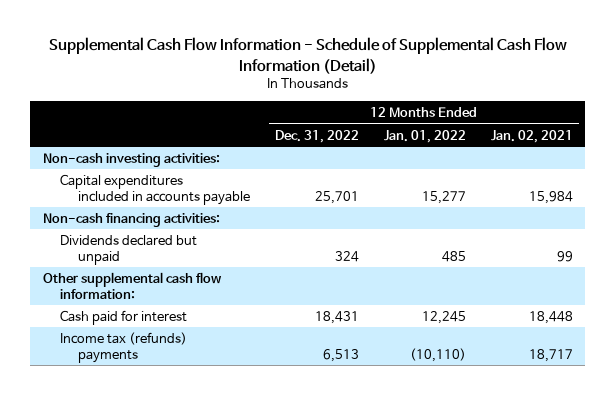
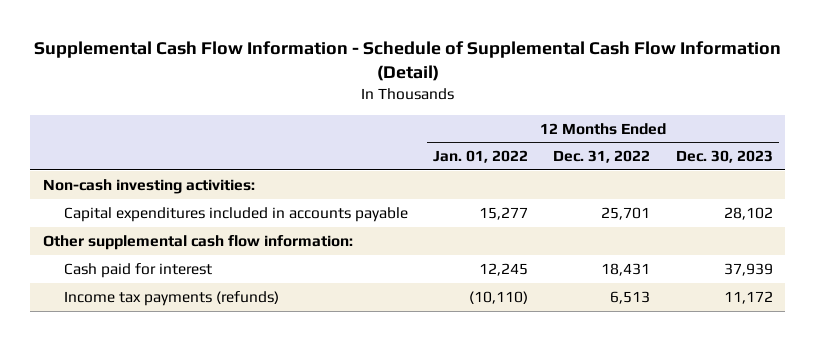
[490,129,573,143] Jan. 02, 2021 -> none
none -> [675,150,773,164] Dec. 30, 2023
[42,212,220,227] Non-cash financing activities: -> none
[60,234,198,265] Dividends declared but unpaid -> none
[60,331,188,363] Income tax (refunds) payments -> [63,290,279,306] Income tax payments (refunds)

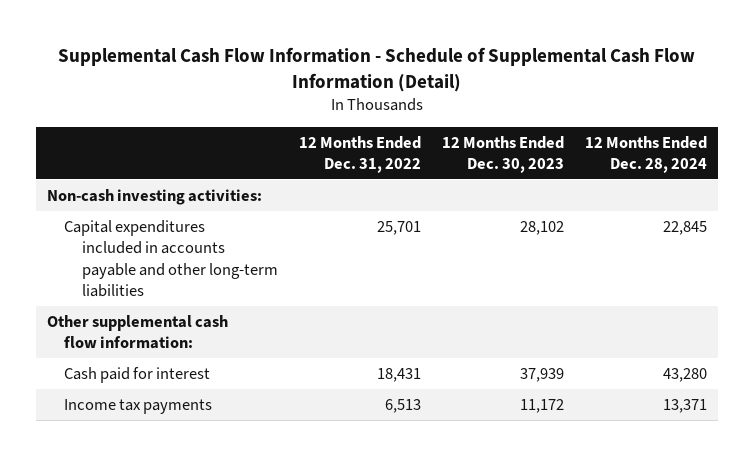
[432,150,528,164] Jan. 01, 2022 -> none
none -> [585,135,708,173] 12 Months Ended Dec. 28, 2024
[63,206,408,222] Capital expenditures included in accounts payable -> [64,219,279,298] Capital expenditures included in accounts payable and other long-term liabilities
[63,290,279,306] Income tax payments (refunds) -> [64,398,213,414] Income tax payments

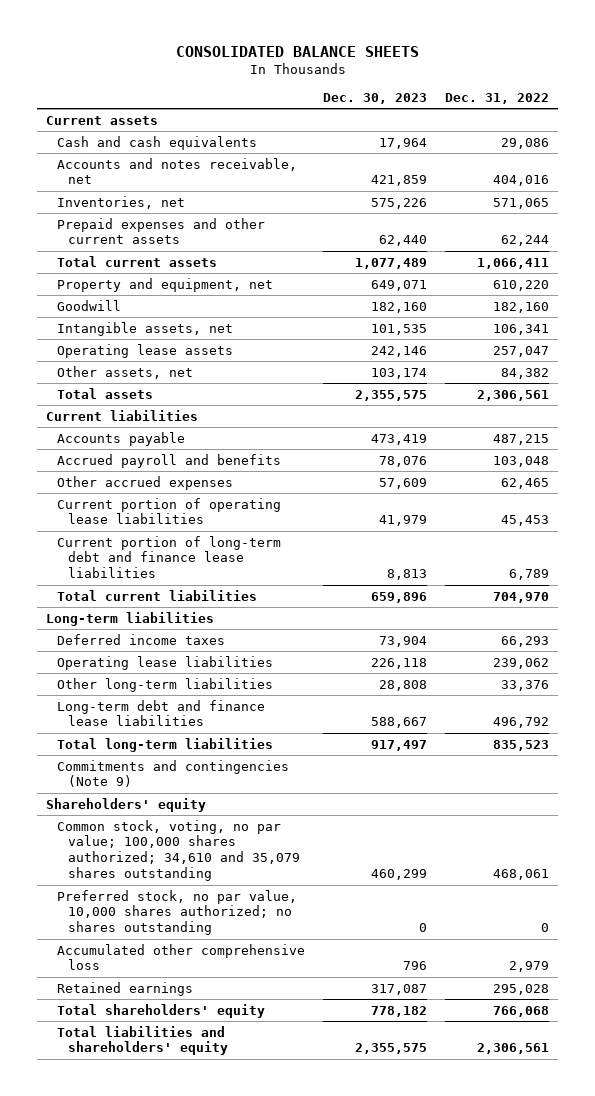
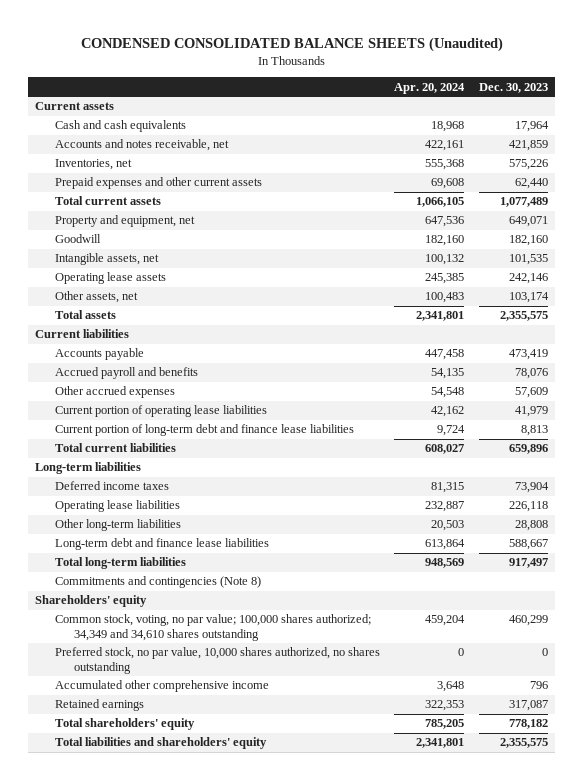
[175,45,419,57] CONSOLIDATED BALANCE SHEETS -> [80,36,503,52] CONDENSED CONSOLIDATED BALANCE SHEETS (Unaudited)
[444,92,549,104] Dec. 31, 2022 -> none
none -> [394,82,466,94] Apr. 20, 2024
[57,759,290,788] Commitments and contingencies (Note 9) -> [54,576,261,589] Commitments and contingencies (Note 8)
[57,819,301,881] Common stock, voting, no par value; 100,000 shares authorized; 34,610 and 35,079 shares outstanding -> [54,614,371,642] Common stock, voting, no par value; 100,000 shares authorized; 34,349 and 34,610 shares outstanding
[57,889,298,936] Preferred stock, no par value, 10,000 shares authorized; no shares outstanding -> [54,647,380,675] Preferred stock, no par value, 10,000 shares authorized, no shares outstanding
[57,943,306,971] Accumulated other comprehensive loss -> [54,680,269,693] Accumulated other comprehensive income

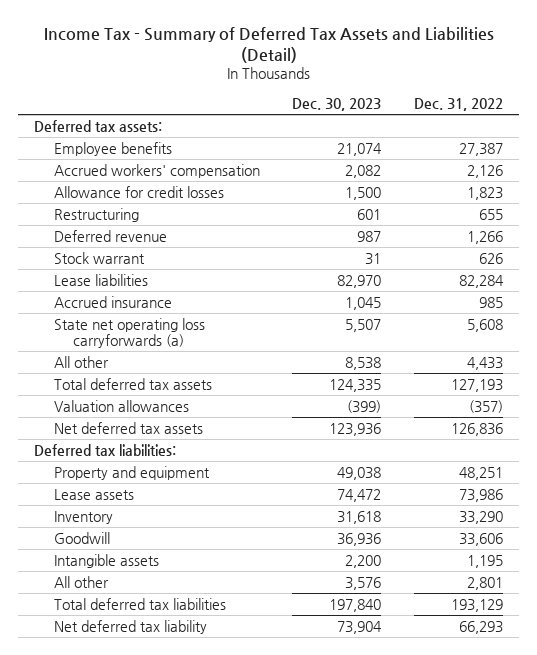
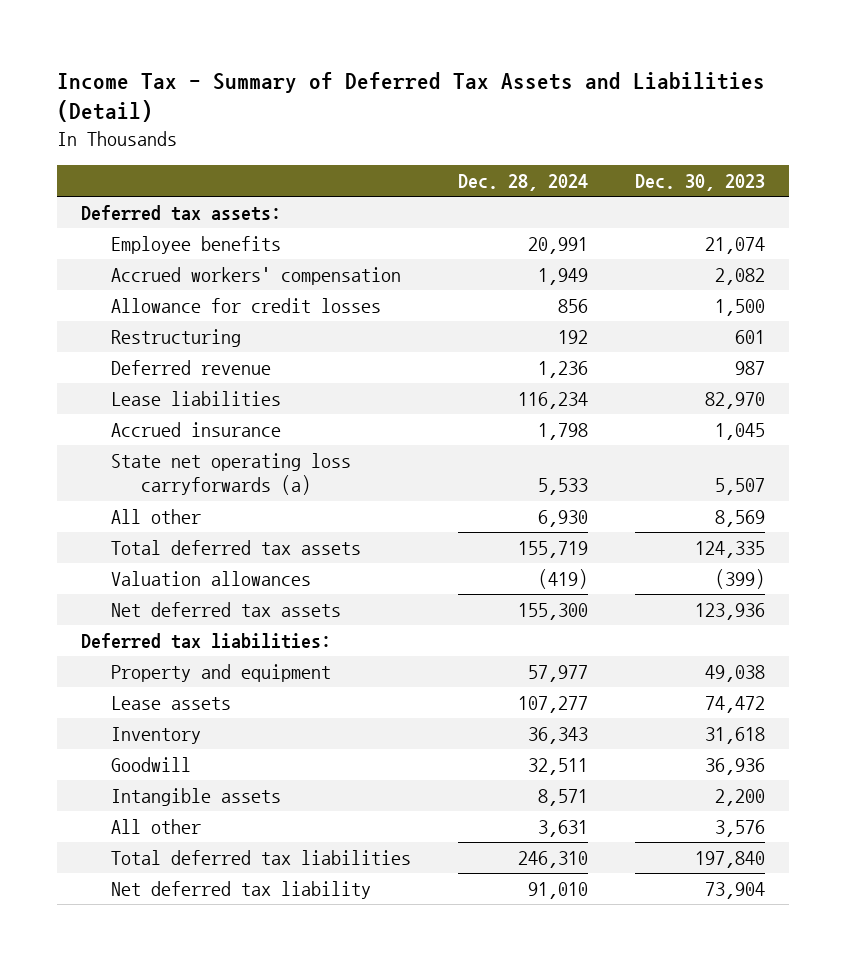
[413,97,503,111] Dec. 31, 2022 -> none
none -> [458,173,589,191] Dec. 28, 2024
[53,251,145,264] Stock warrant -> none
[345,356,382,370] 8,538 -> [715,509,766,527] 8,569

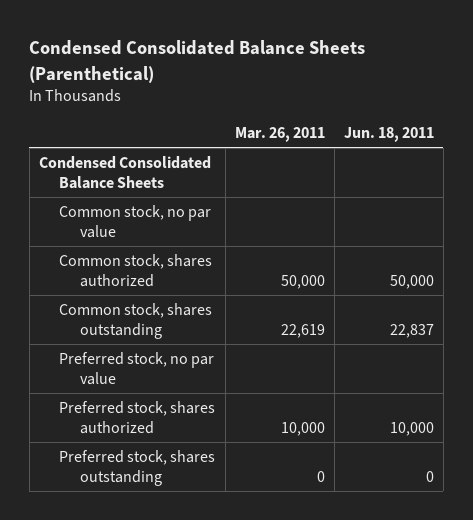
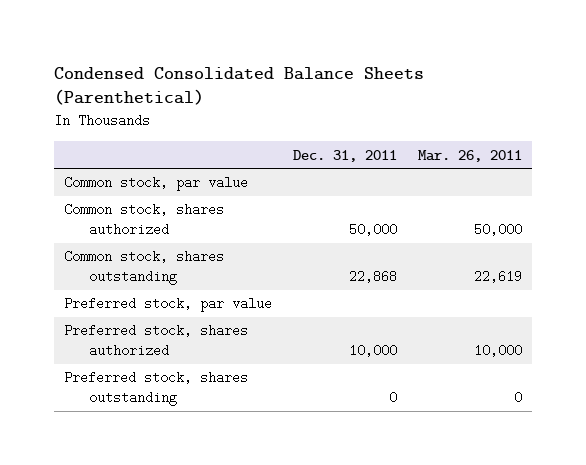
[343,126,434,142] Jun. 18, 2011 -> none
none -> [292,149,397,162] Dec. 31, 2011
[38,156,211,189] Condensed Consolidated Balance Sheets -> none
[59,205,212,238] Common stock, no par value -> [64,176,249,192] Common stock, par value
[59,352,215,385] Preferred stock, no par value -> [64,297,273,313] Preferred stock, par value

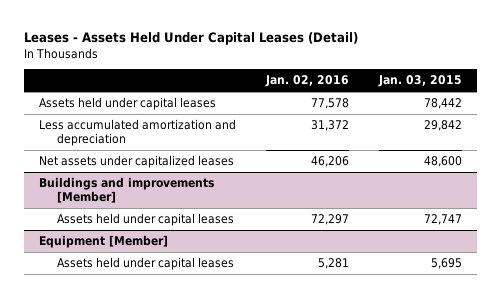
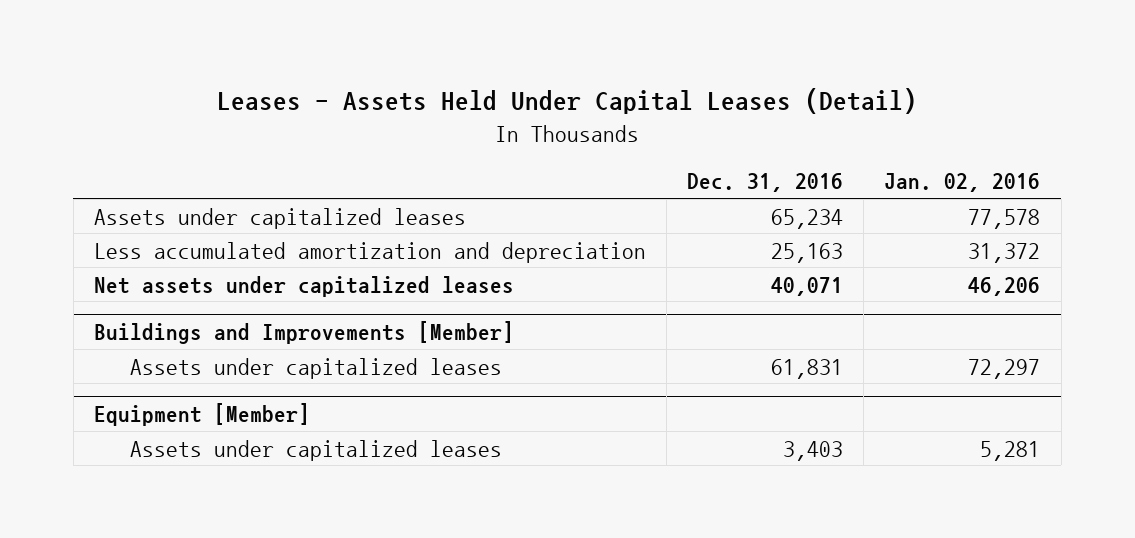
[378,75,463,88] Jan. 03, 2015 -> none
none -> [687,173,844,193] Dec. 31, 2016
[39,97,217,111] Assets held under capital leases -> [94,207,467,229] Assets under capitalized leases
[39,177,215,203] Buildings and improvements [Member] -> [94,321,515,345] Buildings and Improvements [Member]
[56,213,234,227] Assets held under capital leases -> [129,357,502,379] Assets under capitalized leases
[56,257,234,271] Assets held under capital leases -> [129,439,502,461] Assets under capitalized leases

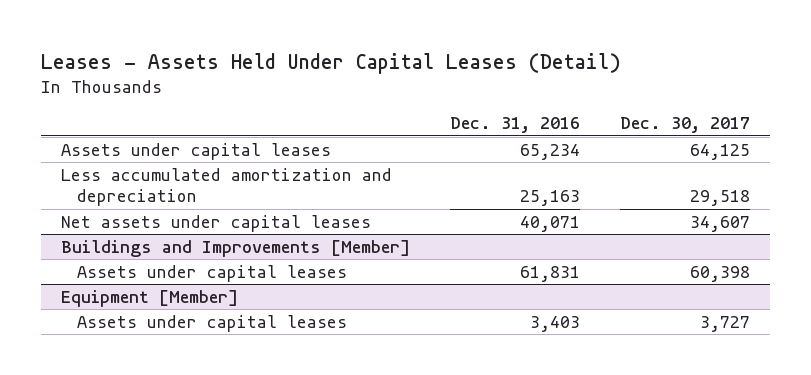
[884,173,1041,193] Jan. 02, 2016 -> none
none -> [619,117,750,134] Dec. 30, 2017
[94,207,467,229] Assets under capitalized leases -> [60,142,331,160] Assets under capital leases
[94,275,515,297] Net assets under capitalized leases -> [60,214,371,232] Net assets under capital leases
[129,357,502,379] Assets under capitalized leases -> [76,264,347,282] Assets under capital leases
[129,439,502,461] Assets under capitalized leases -> [76,314,347,332] Assets under capital leases

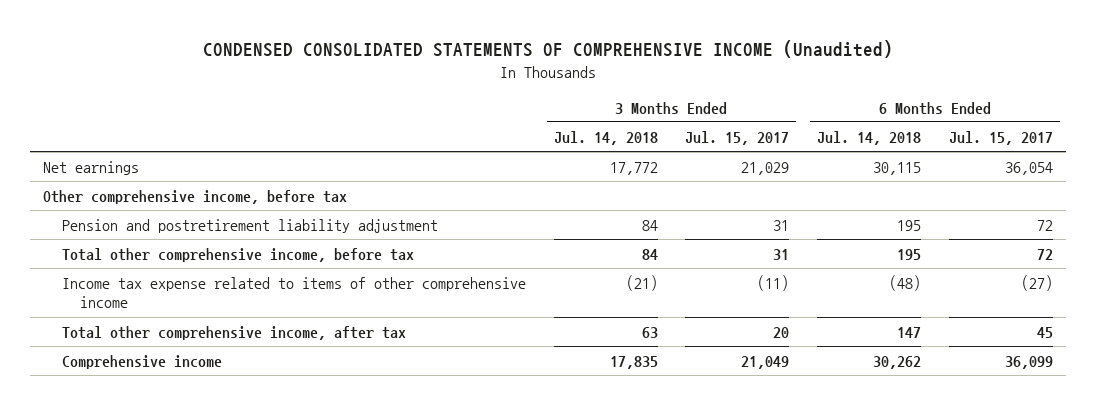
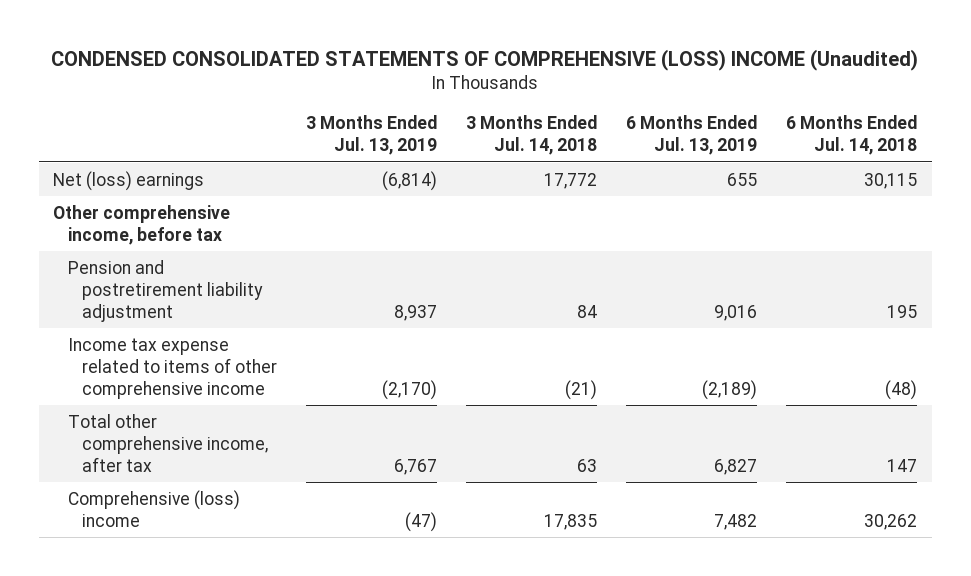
[203,39,894,58] CONDENSED CONSOLIDATED STATEMENTS OF COMPREHENSIVE INCOME (Unaudited) -> [51,48,919,71] CONDENSED CONSOLIDATED STATEMENTS OF COMPREHENSIVE (LOSS) INCOME (Unaudited)
[685,130,790,145] Jul. 15, 2017 -> none
[948,130,1053,145] Jul. 15, 2017 -> none
none -> [305,115,437,156] 3 Months Ended Jul. 13, 2019
none -> [626,115,758,156] 6 Months Ended Jul. 13, 2019
[43,160,140,175] Net earnings -> [53,170,205,191] Net (loss) earnings
[61,247,414,262] Total other comprehensive income, before tax -> none
[61,354,222,369] Comprehensive income -> [67,489,240,527] Comprehensive (loss) income

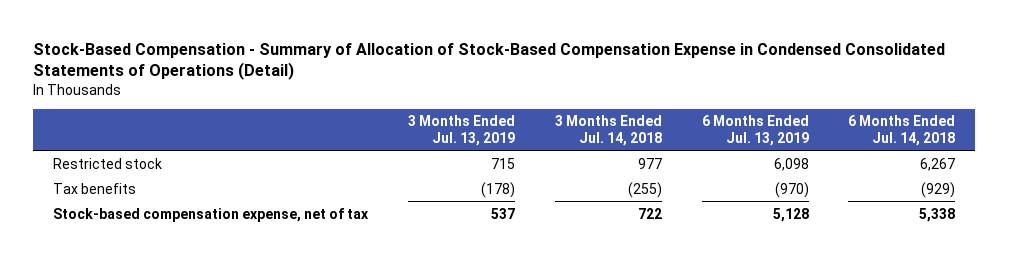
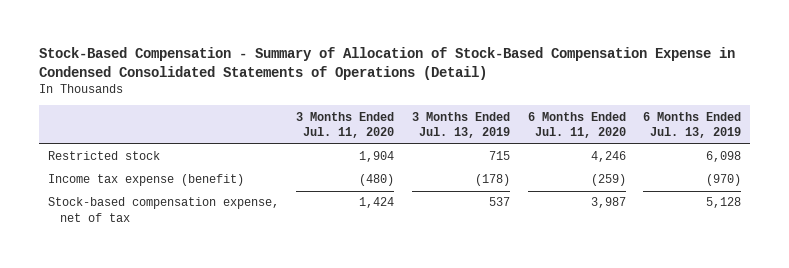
[554,115,662,146] 3 Months Ended Jul. 14, 2018 -> none
[848,115,956,146] 6 Months Ended Jul. 14, 2018 -> none
none -> [296,111,395,139] 3 Months Ended Jul. 11, 2020
none -> [527,111,626,139] 6 Months Ended Jul. 11, 2020
[53,182,137,194] Tax benefits -> [47,174,244,187] Income tax expense (benefit)

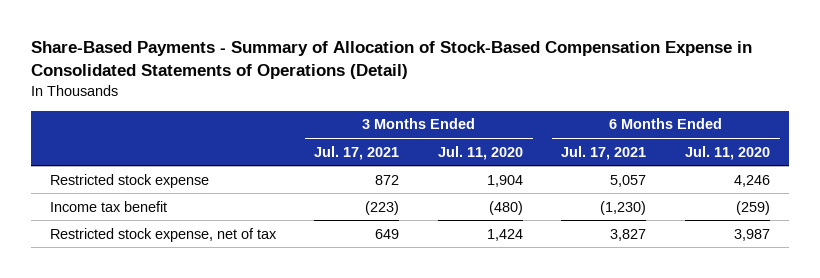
[38,46,735,80] Stock-Based Compensation - Summary of Allocation of Stock-Based Compensation Expense in Condensed Consolidated Statements of Operations (Detail) -> [30,41,752,80] Share-Based Payments - Summary of Allocation of Stock-Based Compensation Expense in Consolidated Statements of Operations (Detail)
[411,111,510,139] 3 Months Ended Jul. 13, 2019 -> none
[643,111,742,139] 6 Months Ended Jul. 13, 2019 -> none
none -> [314,145,400,160] Jul. 17, 2021
none -> [561,145,647,160] Jul. 17, 2021
[47,151,160,161] Restricted stock -> [49,173,209,188] Restricted stock expense
[47,174,244,187] Income tax expense (benefit) -> [49,200,167,212] Income tax benefit
[47,197,279,222] Stock-based compensation expense, net of tax -> [49,227,277,242] Restricted stock expense, net of tax

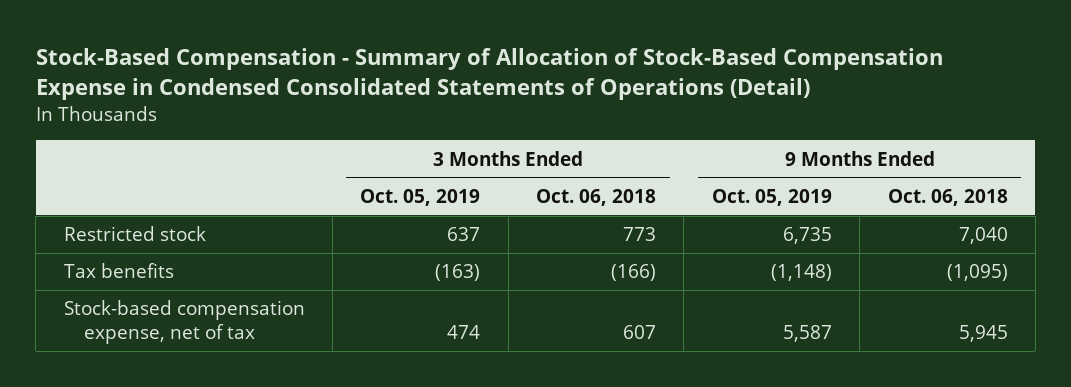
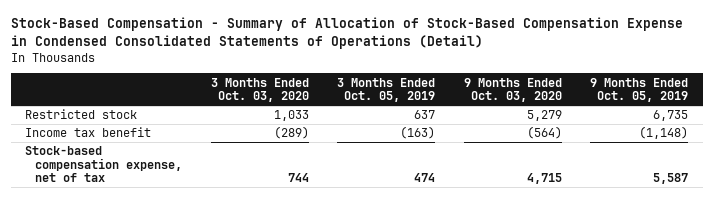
[536,188,657,206] Oct. 06, 2018 -> none
[887,188,1008,206] Oct. 06, 2018 -> none
none -> [210,77,309,103] 3 Months Ended Oct. 03, 2020
none -> [463,77,562,103] 9 Months Ended Oct. 03, 2020
[63,263,174,279] Tax benefits -> [24,127,151,138] Income tax benefit

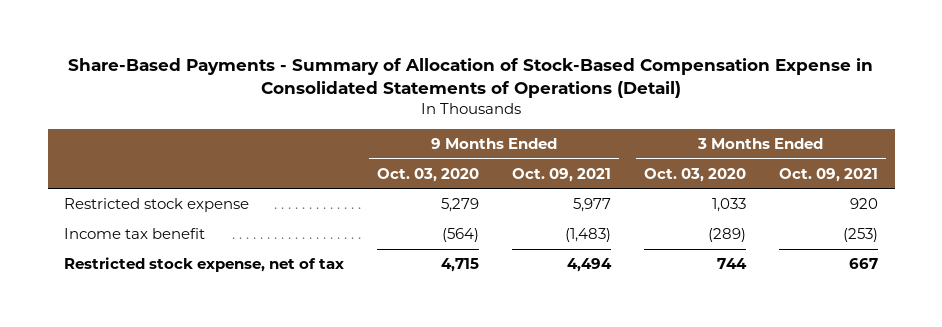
[10,17,683,50] Stock-Based Compensation - Summary of Allocation of Stock-Based Compensation Expense in Condensed Consolidated Statements of Operations (Detail) -> [68,57,874,99] Share-Based Payments - Summary of Allocation of Stock-Based Compensation Expense in Consolidated Statements of Operations (Detail)
[337,77,436,103] 3 Months Ended Oct. 05, 2019 -> none
[590,77,689,103] 9 Months Ended Oct. 05, 2019 -> none
none -> [512,167,612,182] Oct. 09, 2021
none -> [779,167,879,182] Oct. 09, 2021
[24,109,137,120] Restricted stock -> [64,198,250,213] Restricted stock expense
[24,146,183,183] Stock-based compensation expense, net of tax -> [64,257,345,273] Restricted stock expense, net of tax

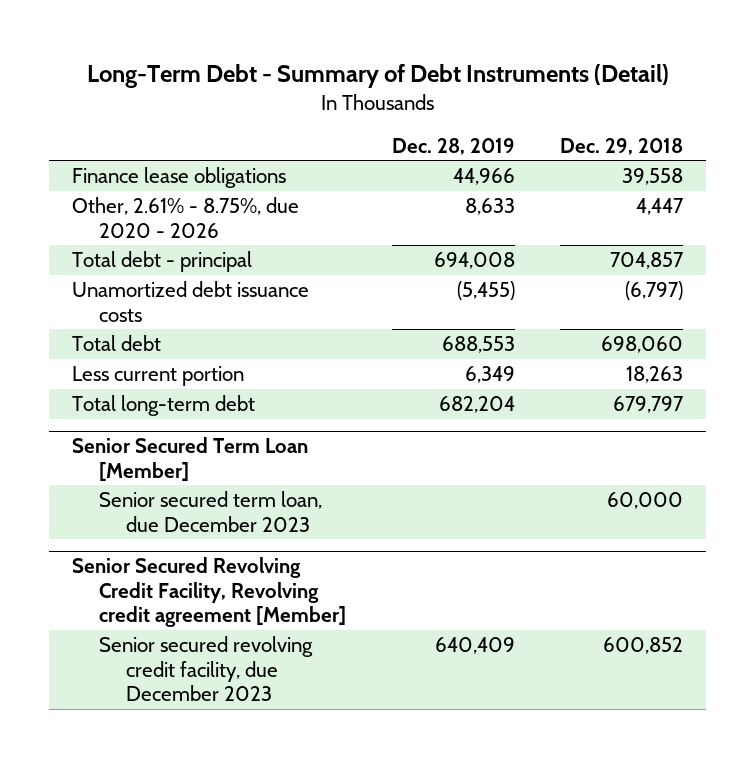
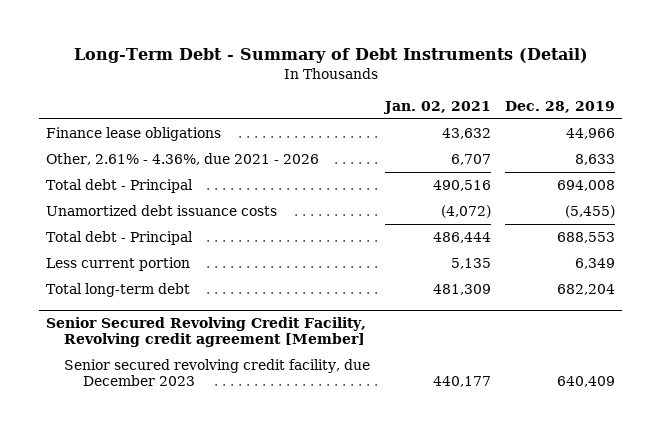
[560,137,684,155] Dec. 29, 2018 -> none
none -> [382,100,491,114] Jan. 02, 2021
[72,197,300,238] Other, 2.61% - 8.75%, due 2020 - 2026 -> [45,153,319,166] Other, 2.61% - 4.36%, due 2021 - 2026
[72,251,253,273] Total debt - principal -> [45,179,193,194] Total debt - Principal
[72,335,162,352] Total debt -> [45,231,193,246] Total debt - Principal
[72,437,309,481] Senior Secured Term Loan [Member] -> none
[98,491,322,532] Senior secured term loan, due December 2023 -> none

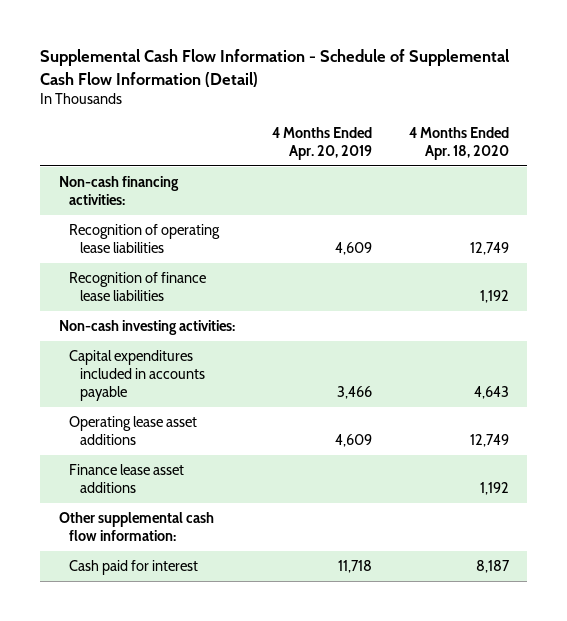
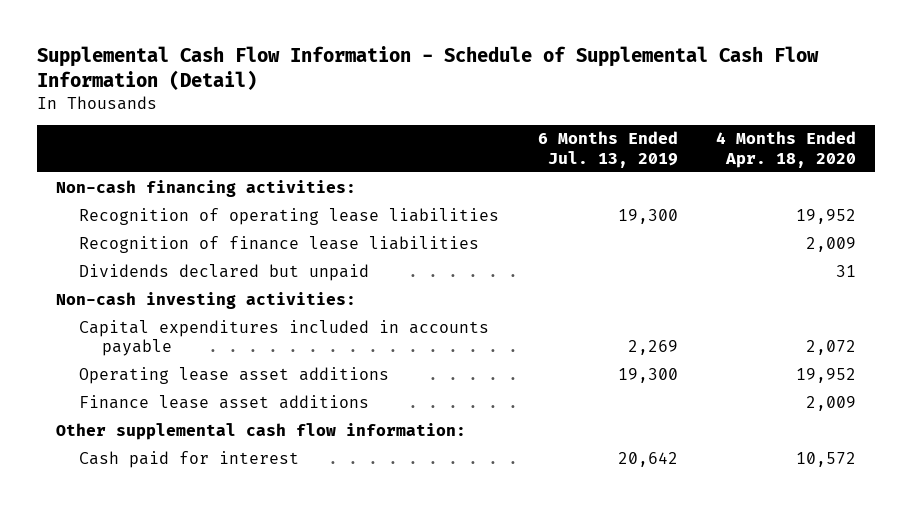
[271,127,372,161] 4 Months Ended Apr. 20, 2019 -> none
none -> [537,131,678,168] 6 Months Ended Jul. 13, 2019
[469,241,509,255] 12,749 -> [796,208,857,224] 19,952
[479,289,509,303] 1,192 -> [806,236,857,252] 2,009
none -> [79,263,370,281] Dividends declared but unpaid
[473,386,509,400] 4,643 -> [806,339,857,355] 2,072
[469,433,509,447] 12,749 -> [796,367,857,383] 19,952
[479,481,509,495] 1,192 -> [806,395,857,411] 2,009
[475,559,510,573] 8,187 -> [796,451,857,467] 10,572

